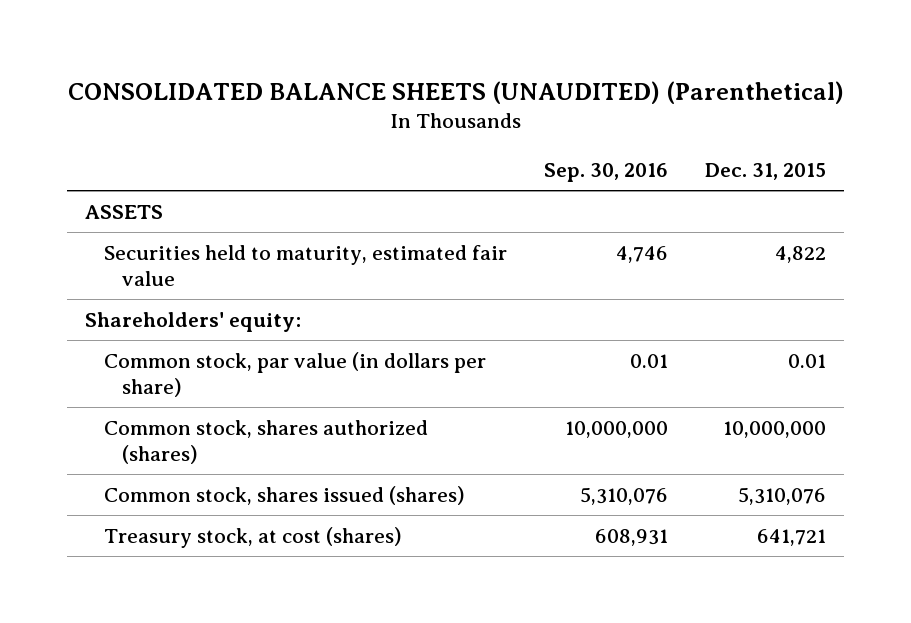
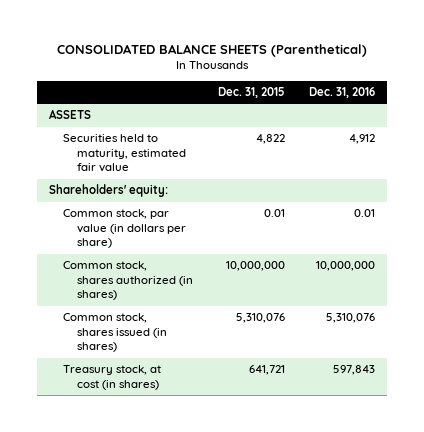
[67,80,844,104] CONSOLIDATED BALANCE SHEETS (UNAUDITED) (Parenthetical) -> [56,44,367,58] CONSOLIDATED BALANCE SHEETS (Parenthetical)
[543,163,668,183] Sep. 30, 2016 -> none
none -> [308,87,375,99] Dec. 31, 2016
[103,419,428,464] Common stock, shares authorized (shares) -> [62,261,194,301] Common stock, shares authorized (in shares)
[103,485,465,505] Common stock, shares issued (shares) -> [62,313,168,353] Common stock, shares issued (in shares)
[103,526,402,548] Treasury stock, at cost (shares) -> [62,365,161,390] Treasury stock, at cost (in shares)

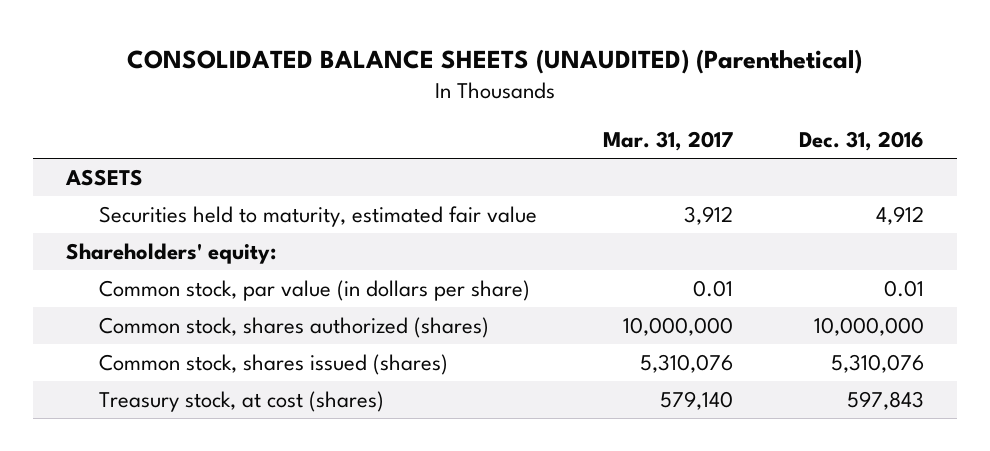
[56,44,367,58] CONSOLIDATED BALANCE SHEETS (Parenthetical) -> [126,48,862,74] CONSOLIDATED BALANCE SHEETS (UNAUDITED) (Parenthetical)
[217,87,285,99] Dec. 31, 2015 -> none
none -> [603,130,734,151] Mar. 31, 2017
[62,261,194,301] Common stock, shares authorized (in shares) -> [99,317,490,339] Common stock, shares authorized (shares)
[62,313,168,353] Common stock, shares issued (in shares) -> [99,354,449,376] Common stock, shares issued (shares)
[62,365,161,390] Treasury stock, at cost (in shares) -> [99,391,385,413] Treasury stock, at cost (shares)

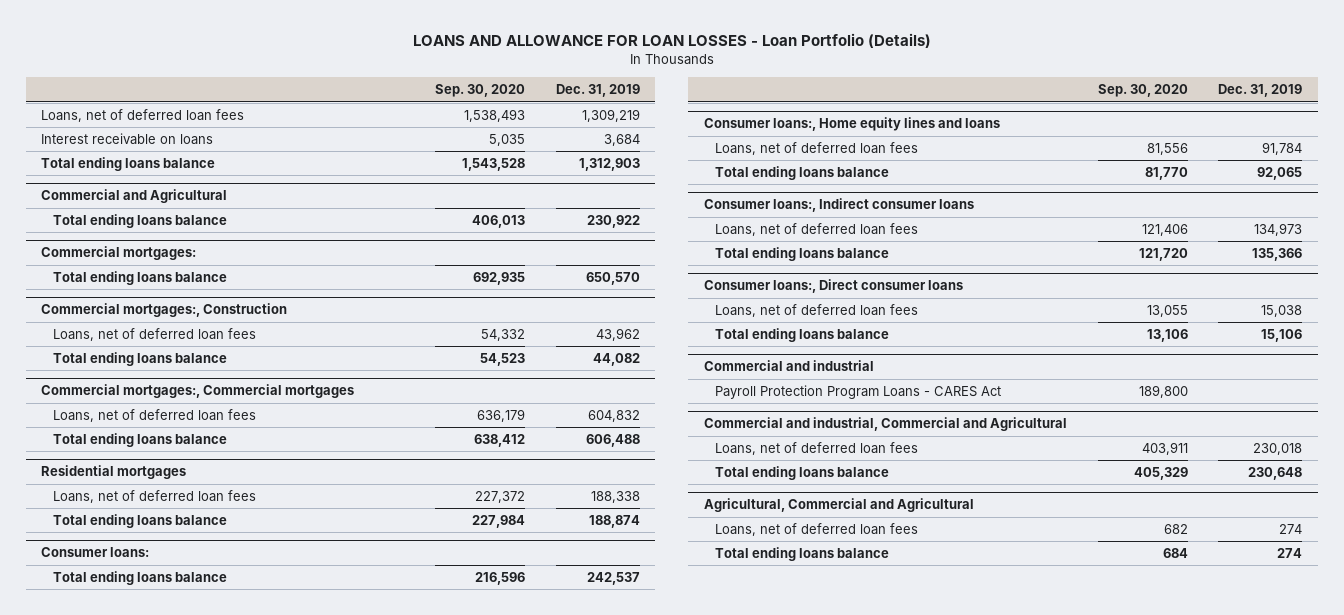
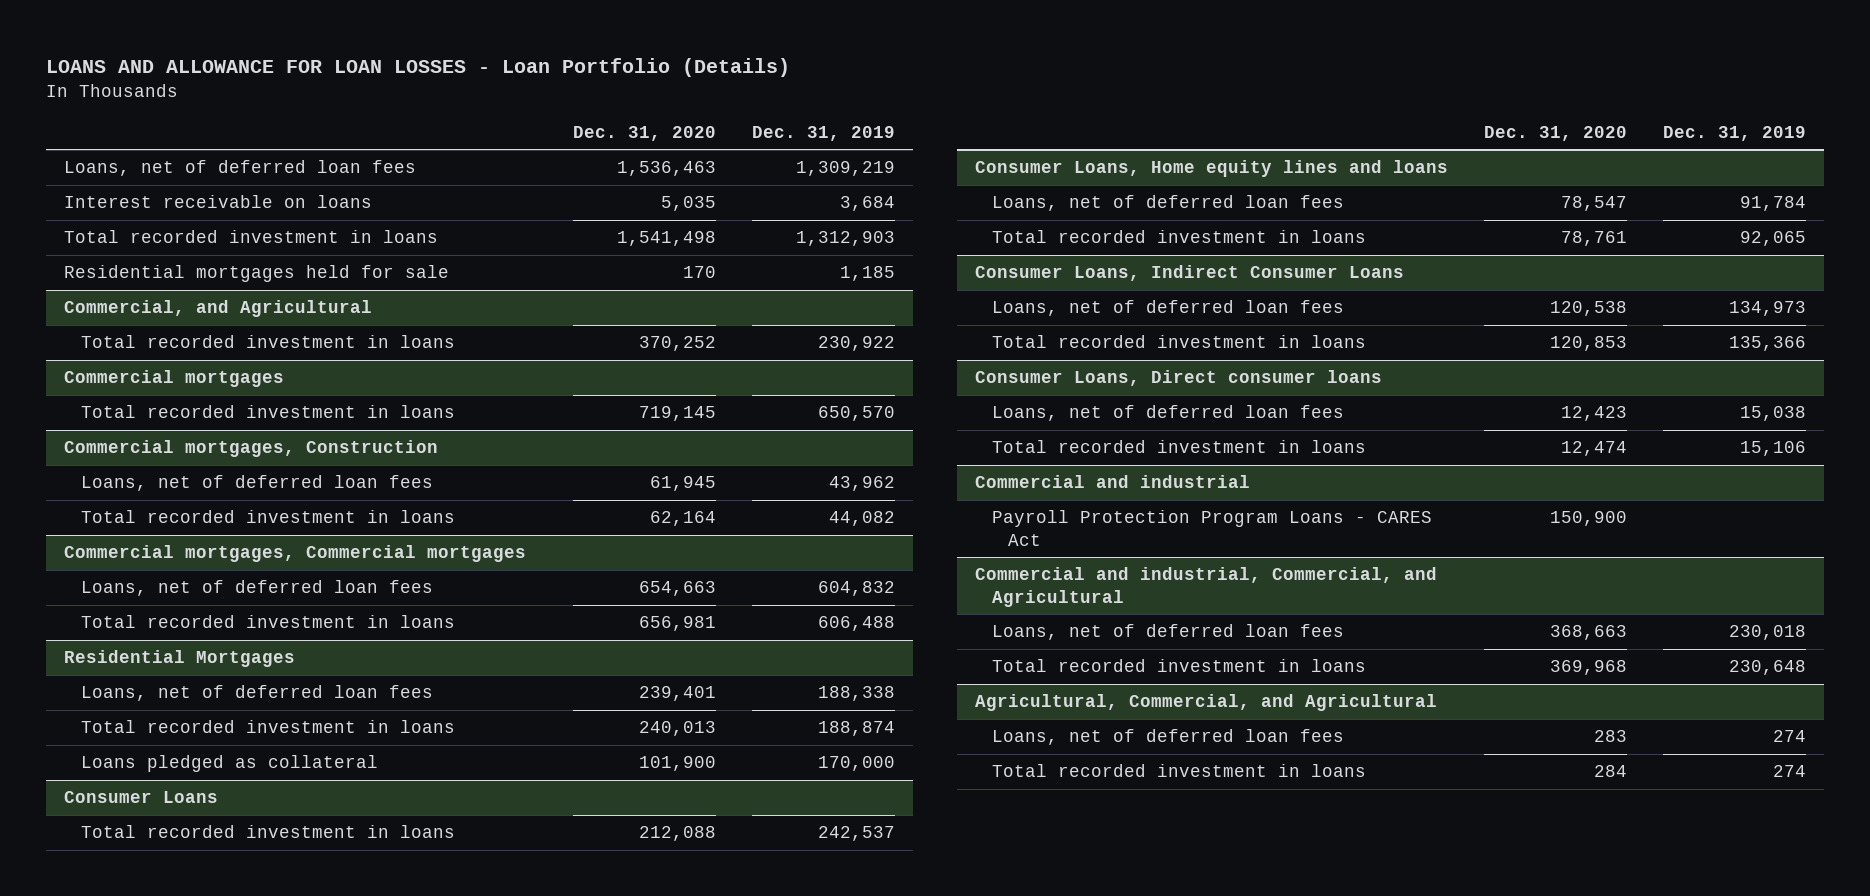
[435,84,526,98] Sep. 30, 2020 -> none
none -> [572,125,716,141] Dec. 31, 2020
[41,156,216,171] Total ending loans balance -> [63,230,438,244] Total recorded investment in loans
none -> [63,265,449,283] Residential mortgages held for sale
[41,189,228,204] Commercial and Agricultural -> [63,300,372,318] Commercial, and Agricultural
[52,213,227,228] Total ending loans balance -> [80,335,455,349] Total recorded investment in loans
[41,246,197,261] Commercial mortgages: -> [63,370,284,388] Commercial mortgages
[52,270,227,285] Total ending loans balance -> [80,405,455,419] Total recorded investment in loans
[41,303,288,318] Commercial mortgages:, Construction -> [63,440,438,458] Commercial mortgages, Construction
[52,351,227,366] Total ending loans balance -> [80,510,455,524] Total recorded investment in loans
[41,384,355,399] Commercial mortgages:, Commercial mortgages -> [63,545,526,563] Commercial mortgages, Commercial mortgages
[52,432,227,447] Total ending loans balance -> [80,615,455,629] Total recorded investment in loans
[41,465,187,480] Residential mortgages -> [63,650,295,668] Residential Mortgages
[52,513,227,528] Total ending loans balance -> [80,720,455,734] Total recorded investment in loans
none -> [80,755,378,773] Loans pledged as collateral
[41,547,150,558] Consumer loans: -> [63,791,218,804] Consumer Loans
[52,570,227,585] Total ending loans balance -> [80,825,455,839] Total recorded investment in loans
[703,117,1000,132] Consumer loans:, Home equity lines and loans -> [974,160,1448,178] Consumer Loans, Home equity lines and loans
[715,165,890,180] Total ending loans balance -> [991,230,1366,244] Total recorded investment in loans
[703,198,974,213] Consumer loans:, Indirect consumer loans -> [974,265,1404,282] Consumer Loans, Indirect Consumer Loans
[715,246,890,261] Total ending loans balance -> [991,335,1366,349] Total recorded investment in loans
[703,279,963,294] Consumer loans:, Direct consumer loans -> [974,370,1382,387] Consumer Loans, Direct consumer loans
[715,327,890,342] Total ending loans balance -> [991,440,1366,454] Total recorded investment in loans
[703,417,1067,432] Commercial and industrial, Commercial and Agricultural -> [974,567,1437,607] Commercial and industrial, Commercial, and Agricultural
[715,465,890,480] Total ending loans balance -> [991,659,1366,673] Total recorded investment in loans
[703,498,974,513] Agricultural, Commercial and Agricultural -> [974,694,1437,712] Agricultural, Commercial, and Agricultural
[715,546,890,561] Total ending loans balance -> [991,764,1366,778] Total recorded investment in loans

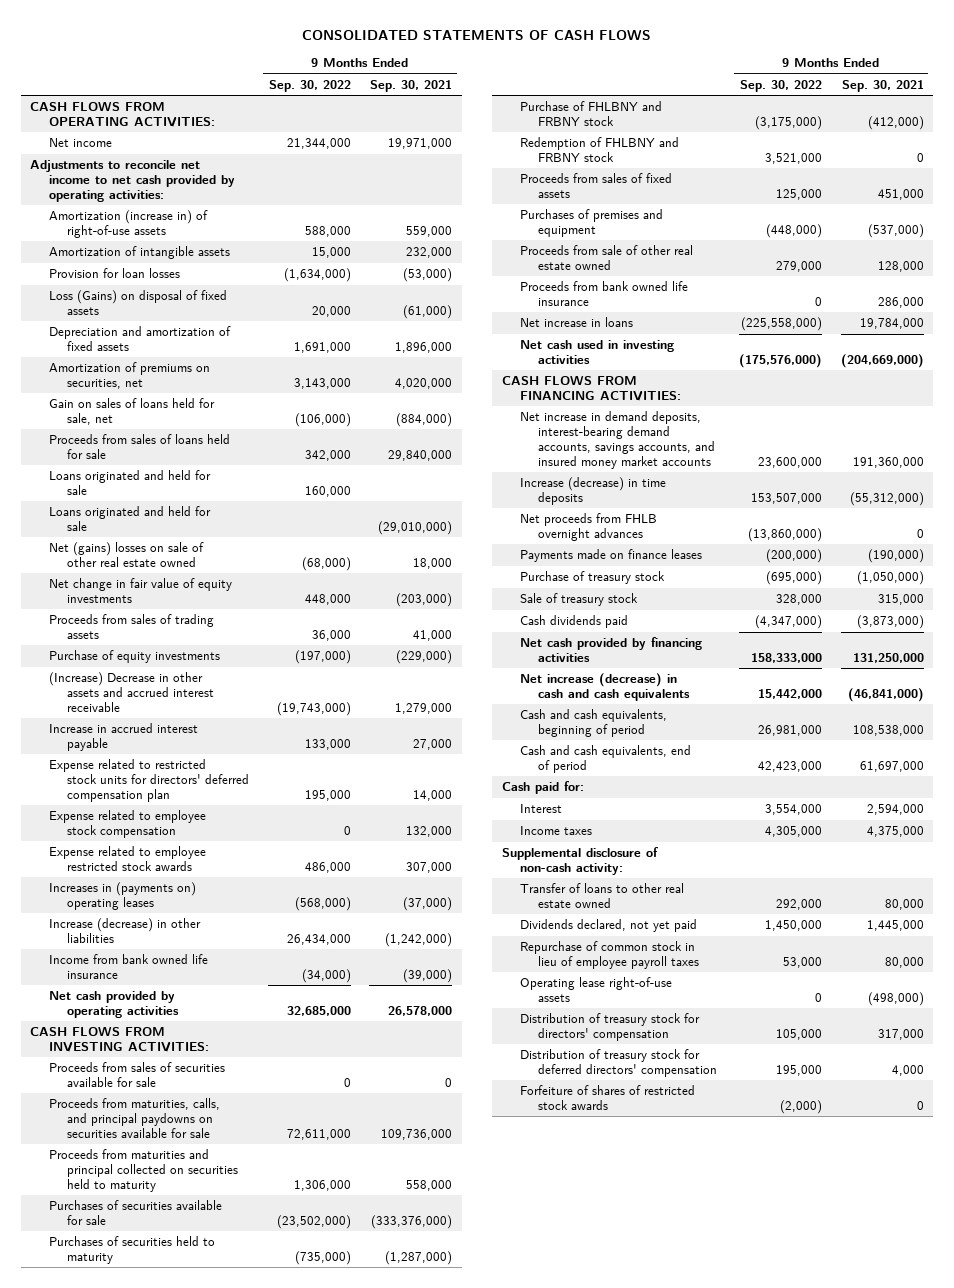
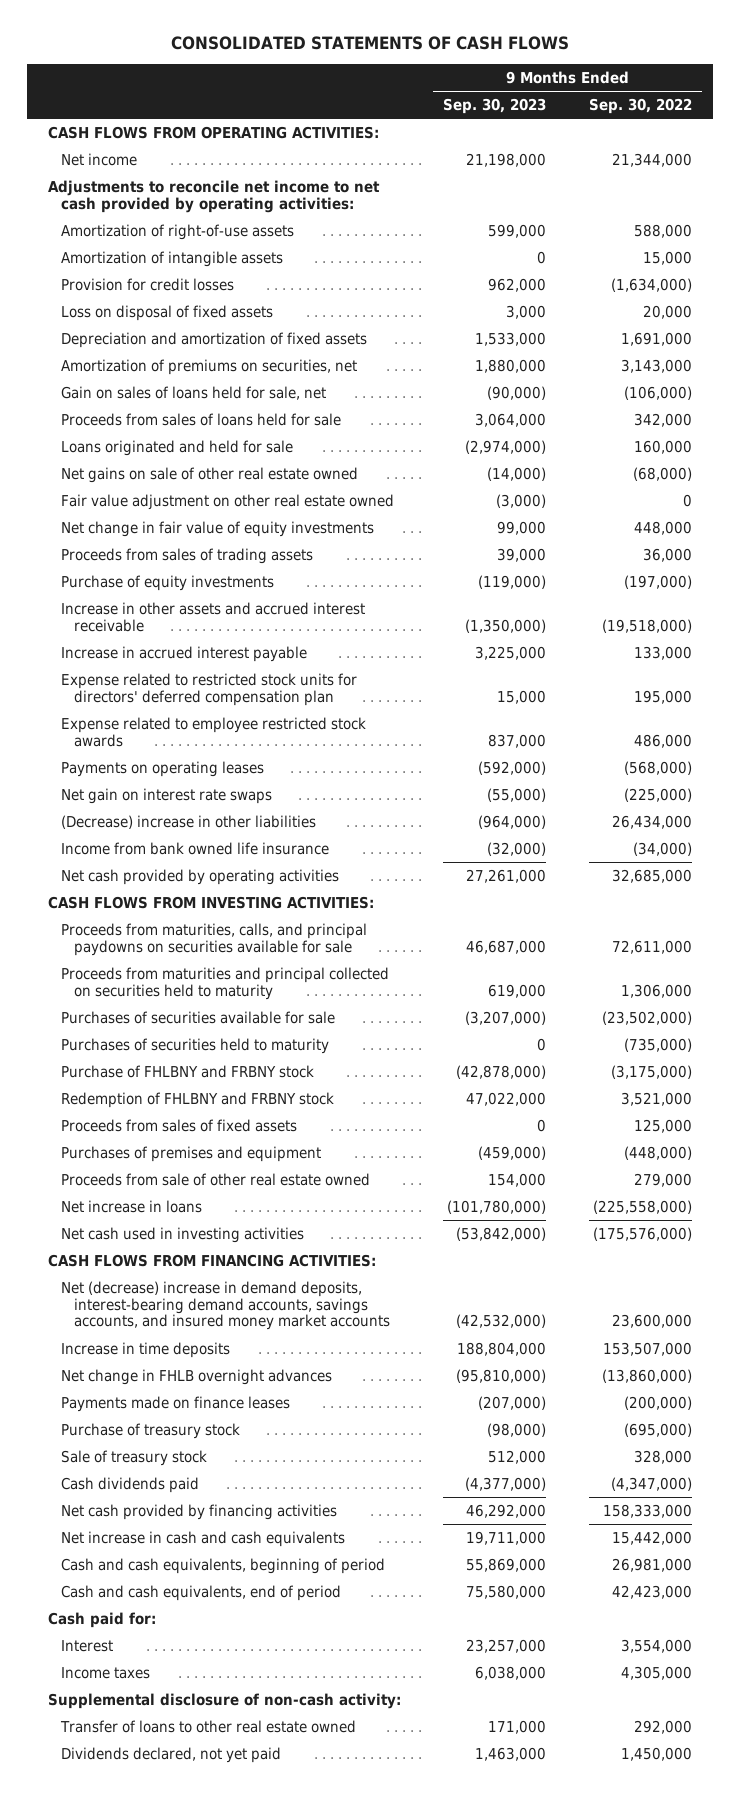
[370,79,453,92] Sep. 30, 2021 -> none
none -> [443,98,547,115] Sep. 30, 2023
[48,210,208,238] Amortization (increase in) of right-of-use assets -> [61,223,295,240] Amortization of right-of-use assets
[48,268,180,279] Provision for loan losses -> [61,277,235,291] Provision for credit losses
[48,290,227,315] Loss (Gains) on disposal of fixed assets -> [61,304,274,321] Loss on disposal of fixed assets
[48,506,211,531] Loans originated and held for sale -> none
[48,542,204,567] Net (gains) losses on sale of other real estate owned -> [61,466,359,483] Net gains on sale of other real estate owned
none -> [61,493,395,510] Fair value adjustment on other real estate owned
[48,672,214,712] (Increase) Decrease in other assets and accrued interest receivable -> [61,601,366,632] Increase in other assets and accrued interest receivable
[276,701,351,716] (19,743,000) -> [601,618,692,633] (19,518,000)
[48,810,206,838] Expense related to employee stock compensation -> none
[48,882,196,910] Increases in (payments on) operating leases -> [61,760,265,777] Payments on operating leases
none -> [61,787,273,804] Net gain on interest rate swaps
[48,918,201,943] Increase (decrease) in other liabilities -> [61,814,317,829] (Decrease) increase in other liabilities
[48,1062,225,1087] Proceeds from sales of securities available for sale -> none
[520,281,689,306] Proceeds from bank owned life insurance -> none
[520,411,716,469] Net increase in demand deposits, interest-bearing demand accounts, savings accounts, and insured money market accounts -> [61,1280,391,1331] Net (decrease) increase in demand deposits, interest-bearing demand accounts, savings accounts, and insured money market accounts
[520,477,667,505] Increase (decrease) in time deposits -> [61,1341,231,1358] Increase in time deposits
[520,513,658,541] Net proceeds from FHLB overnight advances -> [61,1368,333,1385] Net change in FHLB overnight advances
[520,673,691,701] Net increase (decrease) in cash and cash equivalents -> [61,1530,346,1547] Net increase in cash and cash equivalents
[520,941,700,969] Repurchase of common stock in lieu of employee payroll taxes -> none
[520,977,673,1002] Operating lease right-of-use assets -> none
[520,1013,701,1041] Distribution of treasury stock for directors' compensation -> none
[520,1049,718,1077] Distribution of treasury stock for deferred directors' compensation -> none
[520,1085,696,1110] Forfeiture of shares of restricted stock awards -> none

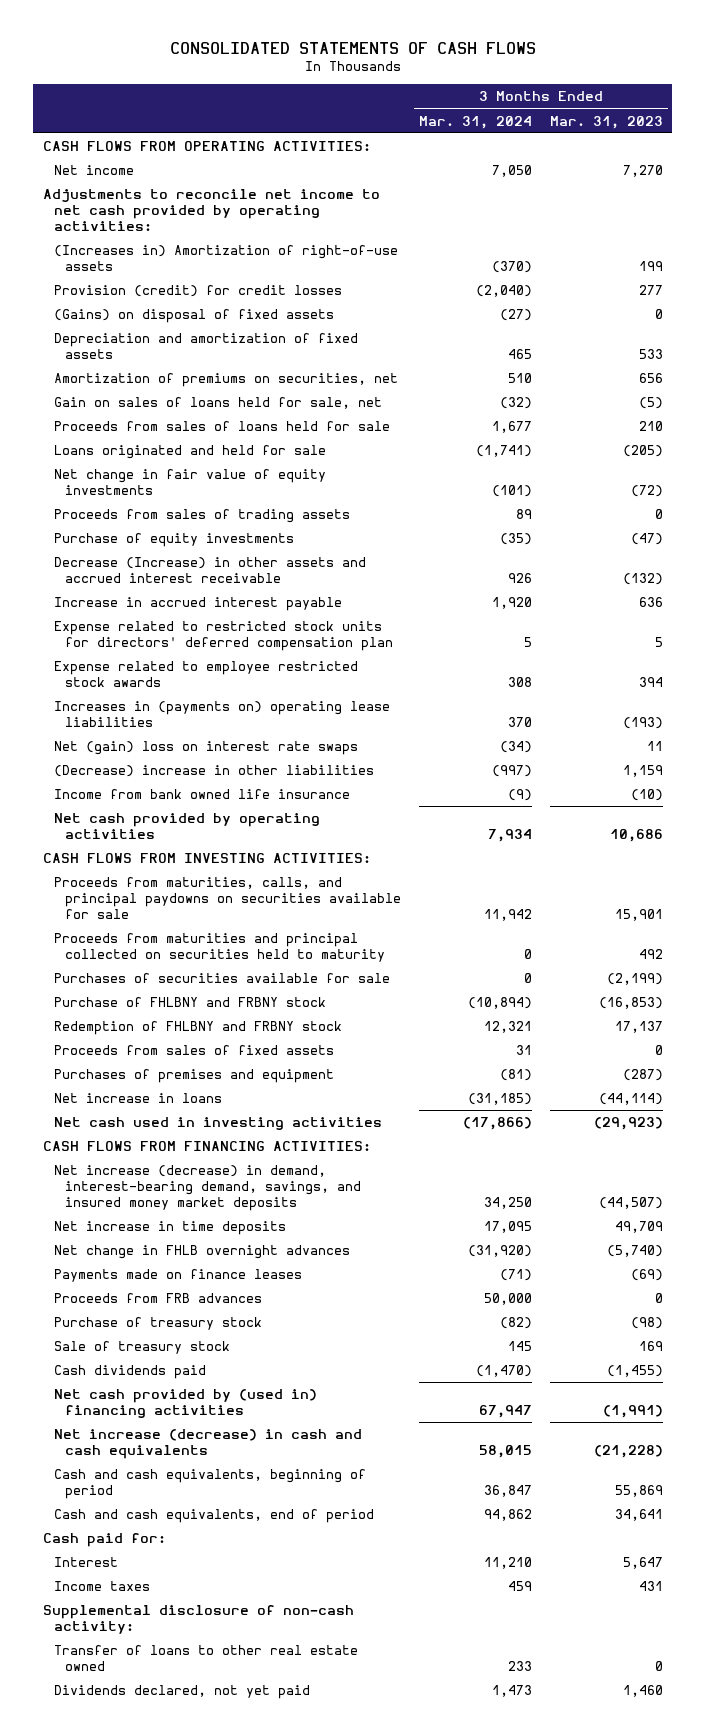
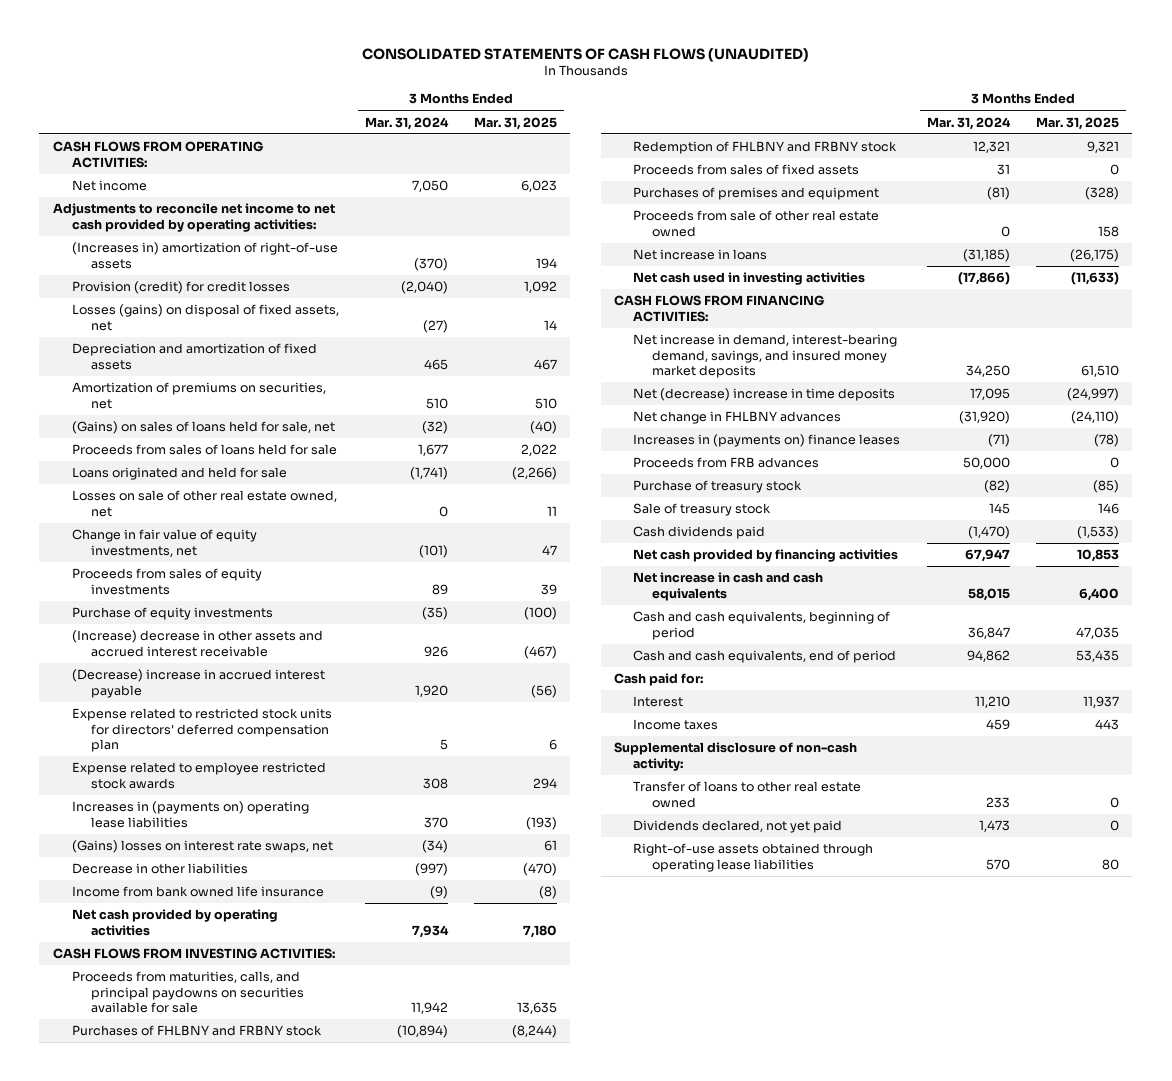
[169,41,536,54] CONSOLIDATED STATEMENTS OF CASH FLOWS -> [361,47,809,62] CONSOLIDATED STATEMENTS OF CASH FLOWS (UNAUDITED)
[550,115,664,129] Mar. 31, 2023 -> none
none -> [474,116,558,130] Mar. 31, 2025
[53,245,398,271] (Increases in) Amortization of right-of-use assets -> [71,242,338,269] (Increases in) amortization of right-of-use assets
[53,309,334,324] (Gains) on disposal of fixed assets -> [71,304,339,331] Losses (gains) on disposal of fixed assets, net
[53,397,382,410] Gain on sales of loans held for sale, net -> [71,421,335,435] (Gains) on sales of loans held for sale, net
none -> [71,490,337,517] Losses on sale of other real estate owned, net
[53,469,326,495] Net change in fair value of equity investments -> [71,529,257,557] Change in fair value of equity investments, net
[53,509,350,524] Proceeds from sales of trading assets -> [71,568,262,595] Proceeds from sales of equity investments
[53,557,366,583] Decrease (Increase) in other assets and accrued interest receivable -> [71,630,323,657] (Increase) decrease in other assets and accrued interest receivable
[53,597,342,612] Increase in accrued interest payable -> [71,669,325,698] (Decrease) increase in accrued interest payable
[53,741,358,756] Net (gain) loss on interest rate swaps -> [71,840,333,854] (Gains) losses on interest rate swaps, net
[53,765,374,778] (Decrease) increase in other liabilities -> [71,863,248,875] Decrease in other liabilities
[53,933,385,962] Proceeds from maturities and principal collected on securities held to maturity -> none
[53,973,390,984] Purchases of securities available for sale -> none
[53,997,326,1008] Purchase of FHLBNY and FRBNY stock -> [71,1025,322,1037] Purchases of FHLBNY and FRBNY stock
none -> [633,210,880,237] Proceeds from sale of other real estate owned
[53,1165,361,1211] Net increase (decrease) in demand, interest-bearing demand, savings, and insured money market deposits -> [633,334,898,379] Net increase in demand, interest-bearing demand, savings, and insured money market deposits
[53,1221,286,1236] Net increase in time deposits -> [633,388,896,402] Net (decrease) increase in time deposits
[53,1245,350,1260] Net change in FHLB overnight advances -> [633,411,842,425] Net change in FHLBNY advances
[53,1269,302,1283] Payments made on finance leases -> [633,434,901,448] Increases in (payments on) finance leases
[53,1389,317,1418] Net cash provided by (used in) financing activities -> [633,549,899,563] Net cash provided by financing activities
[53,1429,362,1459] Net increase (decrease) in cash and cash equivalents -> [633,572,824,601] Net increase in cash and cash equivalents
none -> [633,843,874,872] Right-of-use assets obtained through operating lease liabilities

